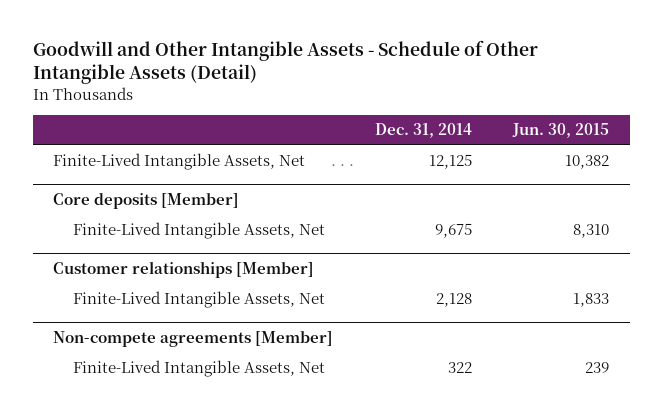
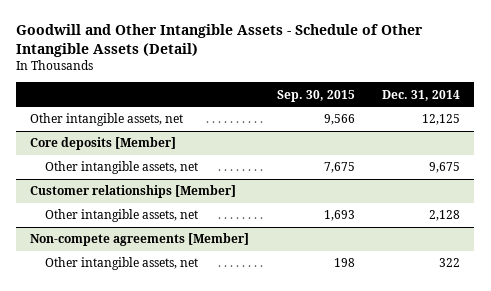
[512,123,610,139] Jun. 30, 2015 -> none
none -> [276,89,355,102] Sep. 30, 2015
[53,153,306,171] Finite-Lived Intangible Assets, Net -> [30,113,184,127] Other intangible assets, net
[73,222,326,240] Finite-Lived Intangible Assets, Net -> [44,161,198,175] Other intangible assets, net
[73,291,326,309] Finite-Lived Intangible Assets, Net -> [44,209,198,223] Other intangible assets, net
[73,360,326,378] Finite-Lived Intangible Assets, Net -> [44,257,198,271] Other intangible assets, net

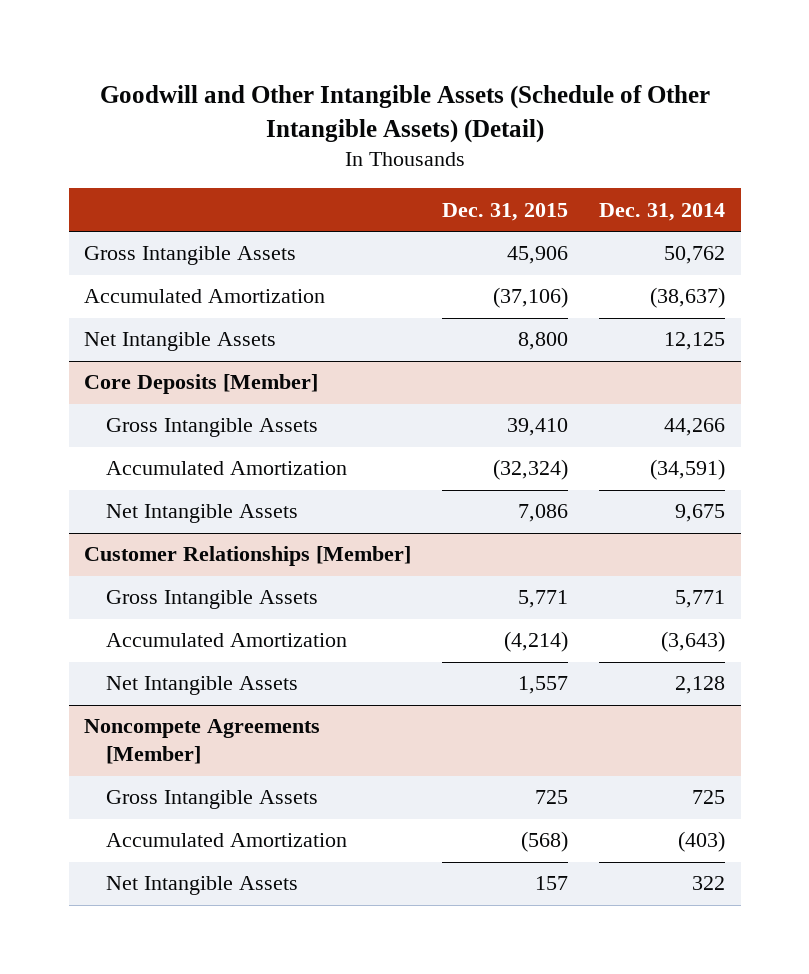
[16,24,424,57] Goodwill and Other Intangible Assets - Schedule of Other Intangible Assets (Detail) -> [99,84,710,143] Goodwill and Other Intangible Assets (Schedule of Other Intangible Assets) (Detail)
[276,89,355,102] Sep. 30, 2015 -> none
none -> [442,202,569,221] Dec. 31, 2015
none -> [84,246,297,266] Gross Intangible Assets
none -> [84,289,326,304] Accumulated Amortization
[30,113,184,127] Other intangible assets, net -> [84,332,277,352] Net Intangible Assets
[30,137,177,151] Core deposits [Member] -> [84,374,319,395] Core Deposits [Member]
none -> [106,418,319,438] Gross Intangible Assets
none -> [106,461,348,476] Accumulated Amortization
[44,161,198,175] Other intangible assets, net -> [106,504,299,524] Net Intangible Assets
[30,185,237,199] Customer relationships [Member] -> [84,546,412,567] Customer Relationships [Member]
none -> [106,590,319,610] Gross Intangible Assets
none -> [106,633,348,648] Accumulated Amortization
[44,209,198,223] Other intangible assets, net -> [106,676,299,696] Net Intangible Assets
[30,233,250,247] Non-compete agreements [Member] -> [84,719,321,765] Noncompete Agreements [Member]
none -> [106,790,319,810] Gross Intangible Assets
none -> [106,833,348,848] Accumulated Amortization
[44,257,198,271] Other intangible assets, net -> [106,876,299,896] Net Intangible Assets

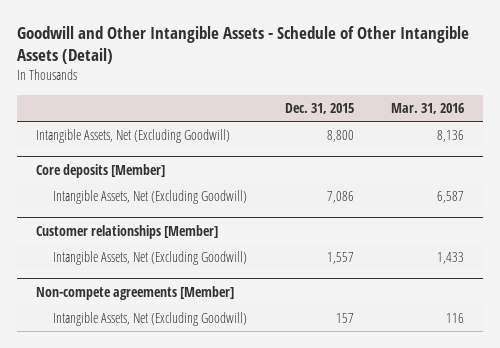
[99,84,710,143] Goodwill and Other Intangible Assets (Schedule of Other Intangible Assets) (Detail) -> [17,26,470,65] Goodwill and Other Intangible Assets - Schedule of Other Intangible Assets (Detail)
[599,202,726,221] Dec. 31, 2014 -> none
none -> [391,102,465,114] Mar. 31, 2016
[84,246,297,266] Gross Intangible Assets -> none
[84,289,326,304] Accumulated Amortization -> none
[106,418,319,438] Gross Intangible Assets -> none
[106,461,348,476] Accumulated Amortization -> none
[106,590,319,610] Gross Intangible Assets -> none
[106,633,348,648] Accumulated Amortization -> none
[106,790,319,810] Gross Intangible Assets -> none
[106,833,348,848] Accumulated Amortization -> none
[84,332,277,352] Net Intangible Assets -> [35,129,230,144] Intangible Assets, Net (Excluding Goodwill)
[84,374,319,395] Core Deposits [Member] -> [35,163,165,178] Core deposits [Member]
[106,504,299,524] Net Intangible Assets -> [53,190,248,205] Intangible Assets, Net (Excluding Goodwill)
[84,546,412,567] Customer Relationships [Member] -> [35,224,218,239] Customer relationships [Member]
[106,676,299,696] Net Intangible Assets -> [53,251,248,266] Intangible Assets, Net (Excluding Goodwill)
[84,719,321,765] Noncompete Agreements [Member] -> [35,285,234,300] Non-compete agreements [Member]
[106,876,299,896] Net Intangible Assets -> [53,312,248,327] Intangible Assets, Net (Excluding Goodwill)

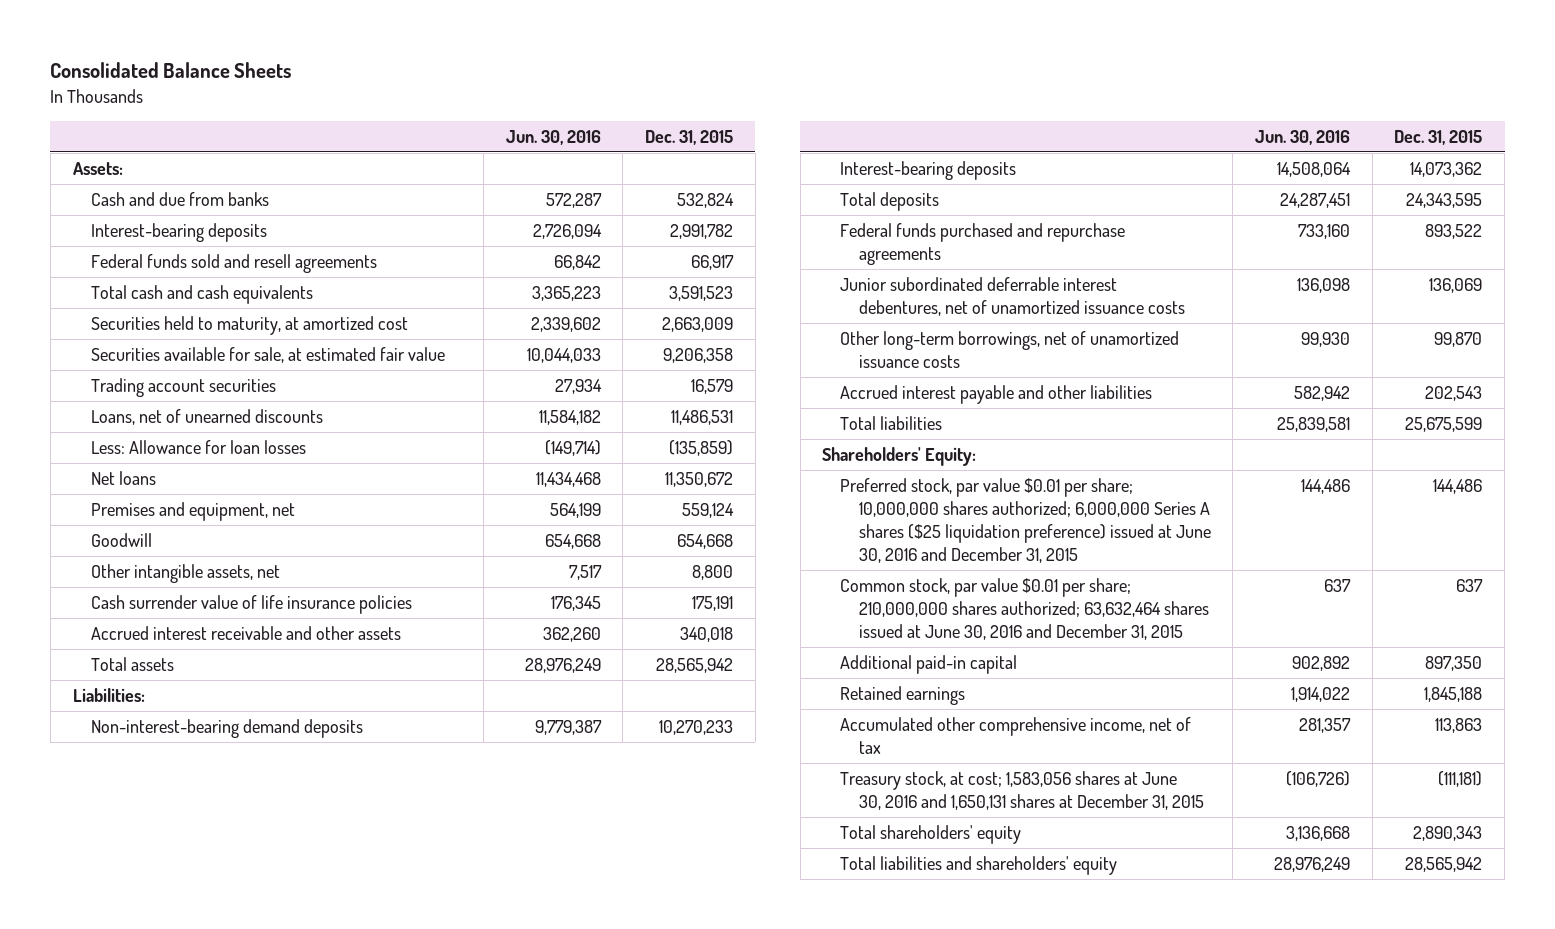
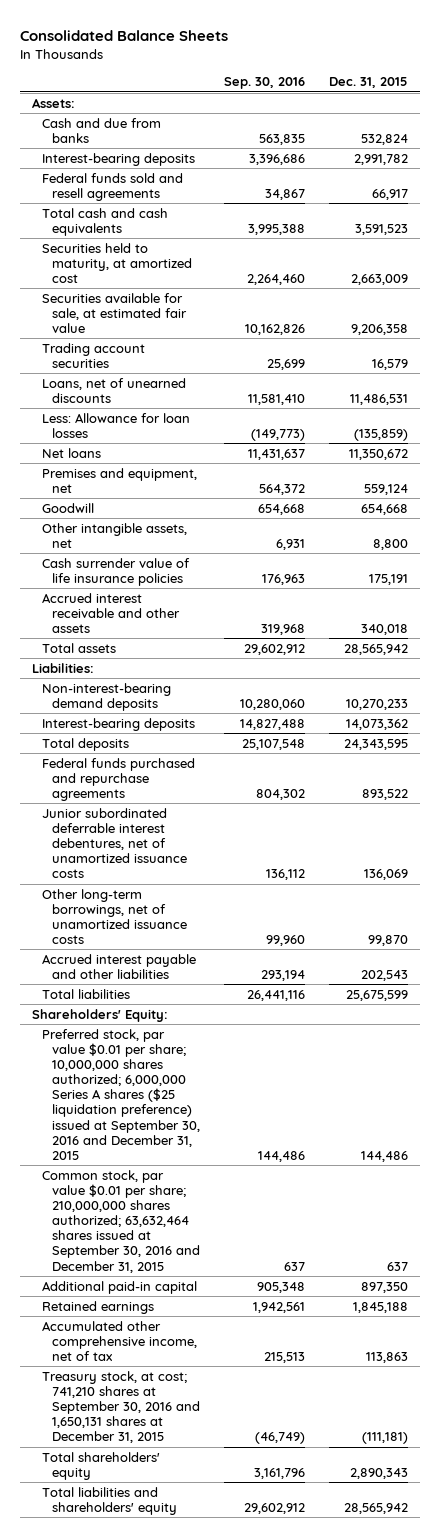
[505,129,601,145] Jun. 30, 2016 -> none
none -> [224,77,306,90] Sep. 30, 2016
[840,477,1211,563] Preferred stock, par value $0.01 per share; 10,000,000 shares authorized; 6,000,000 Series A shares ($25 liquidation preference) issued at June 30, 2016 and December 31, 2015 -> [42,1028,201,1160] Preferred stock, par value $0.01 per share; 10,000,000 shares authorized; 6,000,000 Series A shares ($25 liquidation preference) issued at September 30, 2016 and December 31, 2015
[840,577,1209,640] Common stock, par value $0.01 per share; 210,000,000 shares authorized; 63,632,464 shares issued at June 30, 2016 and December 31, 2015 -> [42,1169,201,1273] Common stock, par value $0.01 per share; 210,000,000 shares authorized; 63,632,464 shares issued at September 30, 2016 and December 31, 2015
[840,770,1204,810] Treasury stock, at cost; 1,583,056 shares at June 30, 2016 and 1,650,131 shares at December 31, 2015 -> [42,1370,201,1444] Treasury stock, at cost; 741,210 shares at September 30, 2016 and 1,650,131 shares at December 31, 2015

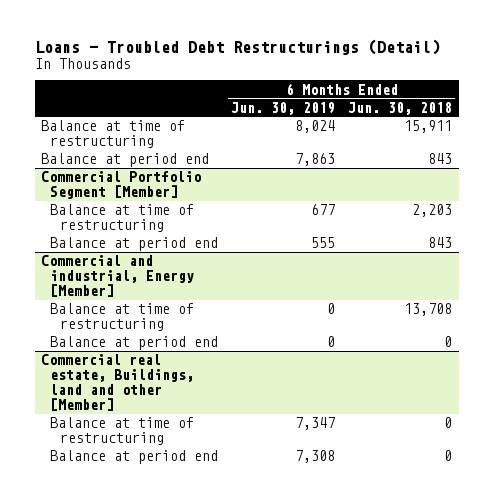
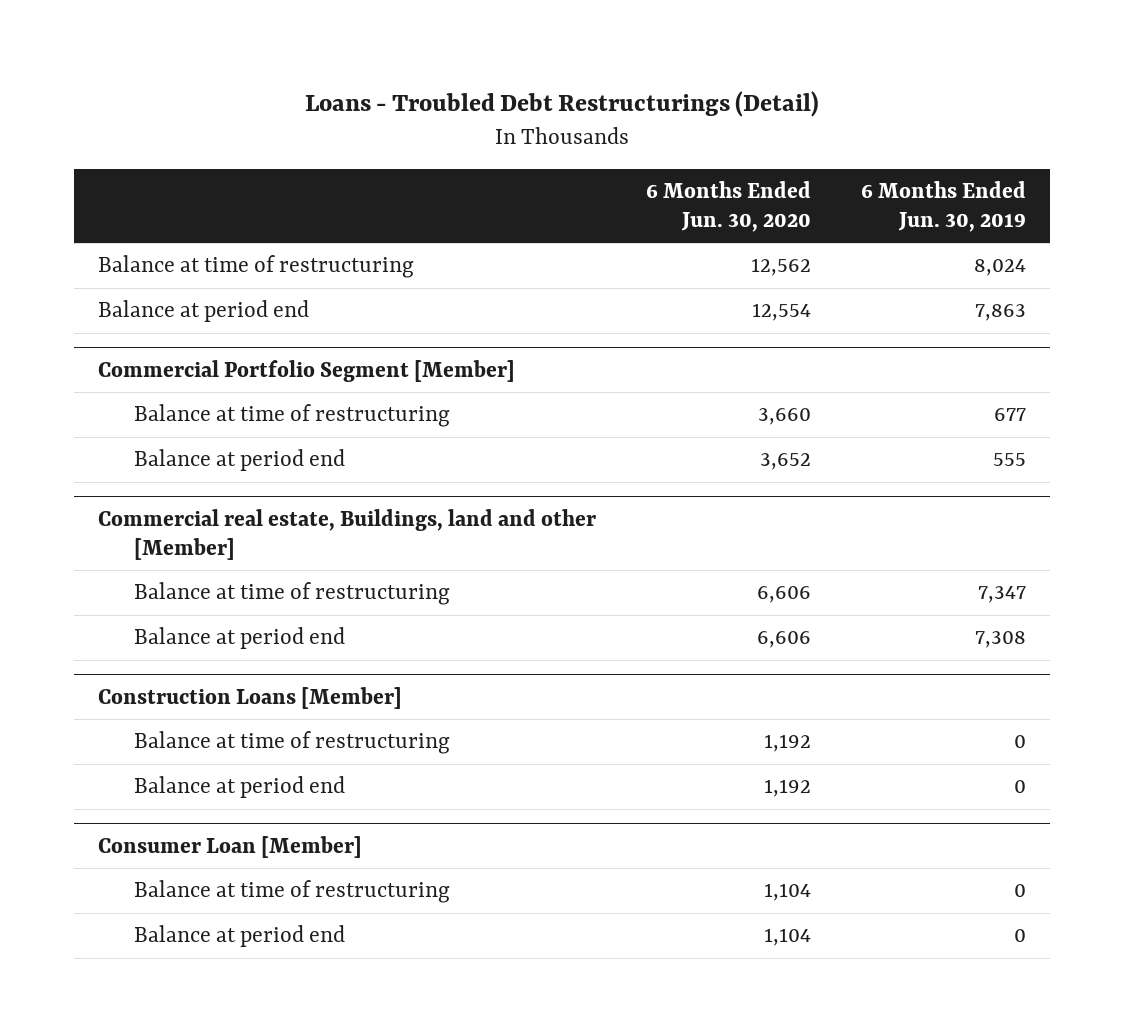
[348,101,453,115] Jun. 30, 2018 -> none
none -> [646,181,812,232] 6 Months Ended Jun. 30, 2020
[40,255,195,298] Commercial and industrial, Energy [Member] -> none
[50,303,195,332] Balance at time of restructuring -> none
[50,336,219,351] Balance at period end -> none
none -> [98,686,403,709] Construction Loans [Member]
none -> [133,731,450,755] Balance at time of restructuring
none -> [133,776,345,799] Balance at period end
none -> [98,835,363,858] Consumer Loan [Member]
none -> [133,880,450,904] Balance at time of restructuring
none -> [133,925,345,948] Balance at period end

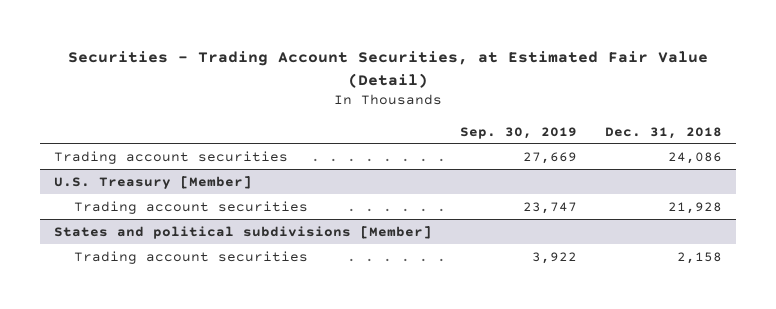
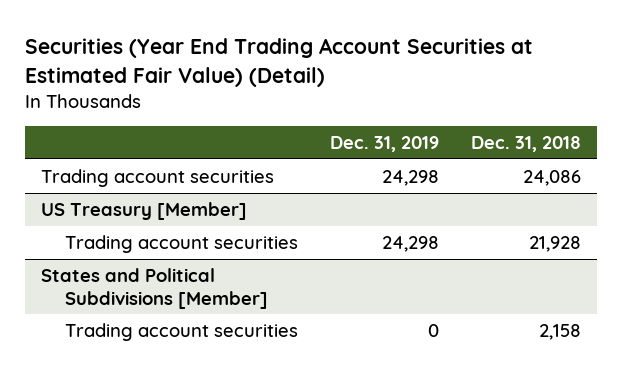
[67,51,708,88] Securities - Trading Account Securities, at Estimated Fair Value (Detail) -> [25,37,534,87] Securities (Year End Trading Account Securities at Estimated Fair Value) (Detail)
[459,126,577,139] Sep. 30, 2019 -> none
none -> [329,135,439,152] Dec. 31, 2019
[53,175,252,189] U.S. Treasury [Member] -> [41,201,248,220] US Treasury [Member]
[53,225,432,239] States and political subdivisions [Member] -> [41,267,268,309] States and Political Subdivisions [Member]

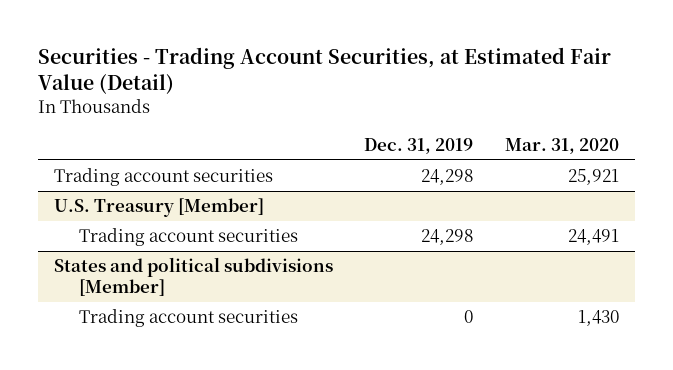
[25,37,534,87] Securities (Year End Trading Account Securities at Estimated Fair Value) (Detail) -> [38,47,612,95] Securities - Trading Account Securities, at Estimated Fair Value (Detail)
[471,135,582,152] Dec. 31, 2018 -> none
none -> [504,137,619,154] Mar. 31, 2020
[41,201,248,220] US Treasury [Member] -> [53,198,264,218] U.S. Treasury [Member]
[41,267,268,309] States and Political Subdivisions [Member] -> [53,257,333,296] States and political subdivisions [Member]

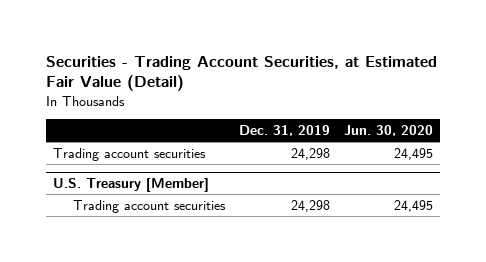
[504,137,619,154] Mar. 31, 2020 -> none
none -> [344,124,434,136] Jun. 30, 2020
[53,257,333,296] States and political subdivisions [Member] -> none
[79,309,299,328] Trading account securities -> none

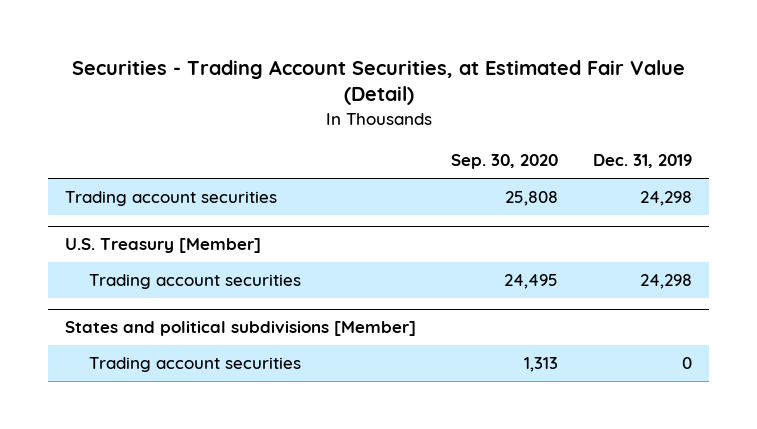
[344,124,434,136] Jun. 30, 2020 -> none
none -> [451,154,559,170] Sep. 30, 2020
none -> [65,321,417,337] States and political subdivisions [Member]
none -> [88,357,301,373] Trading account securities

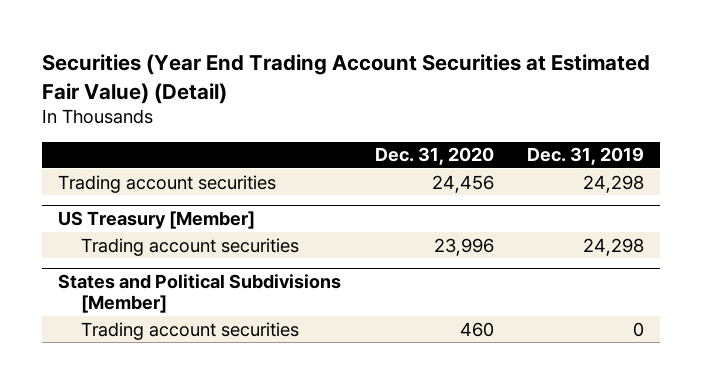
[71,59,685,106] Securities - Trading Account Securities, at Estimated Fair Value (Detail) -> [41,54,650,104] Securities (Year End Trading Account Securities at Estimated Fair Value) (Detail)
[451,154,559,170] Sep. 30, 2020 -> none
none -> [374,147,494,166] Dec. 31, 2020
[65,238,262,254] U.S. Treasury [Member] -> [58,211,256,230] US Treasury [Member]
[65,321,417,337] States and political subdivisions [Member] -> [58,274,342,314] States and Political Subdivisions [Member]

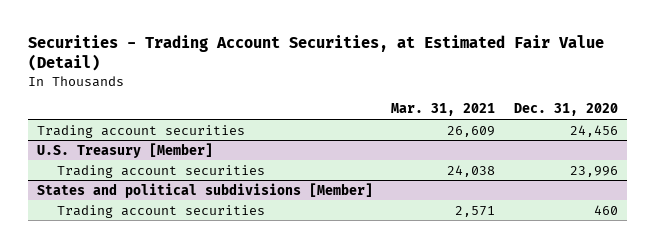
[41,54,650,104] Securities (Year End Trading Account Securities at Estimated Fair Value) (Detail) -> [27,34,604,71] Securities - Trading Account Securities, at Estimated Fair Value (Detail)
[526,147,644,166] Dec. 31, 2019 -> none
none -> [391,103,496,117] Mar. 31, 2021
[58,211,256,230] US Treasury [Member] -> [36,142,213,158] U.S. Treasury [Member]
[58,274,342,314] States and Political Subdivisions [Member] -> [36,182,373,198] States and political subdivisions [Member]

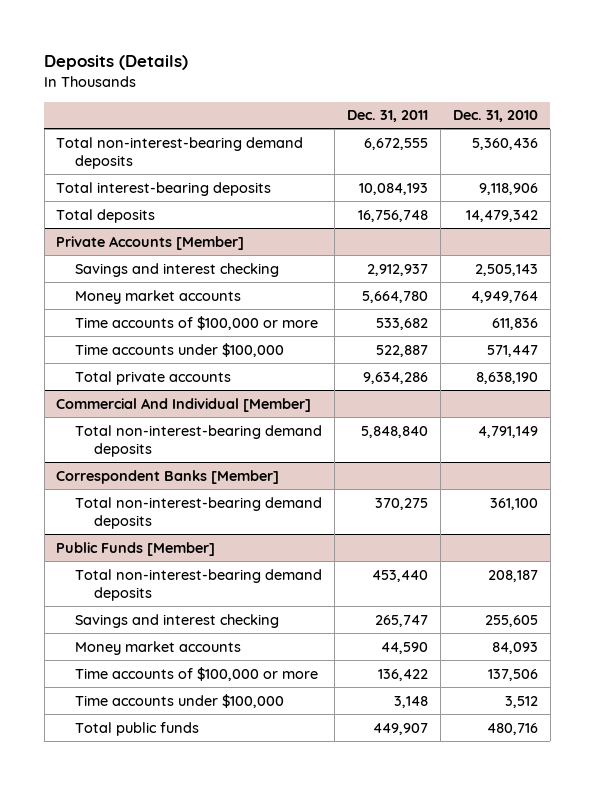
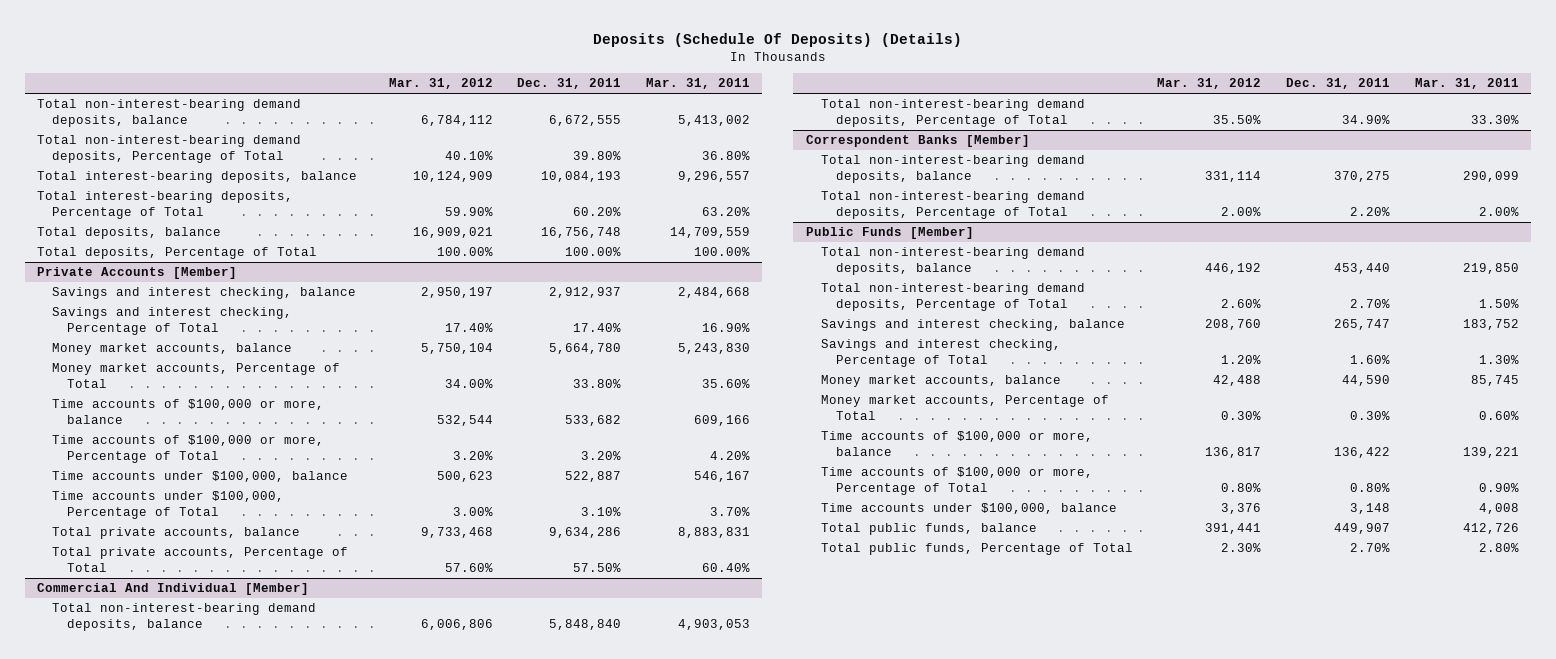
[44,54,189,70] Deposits (Details) -> [592,32,962,47] Deposits (Schedule Of Deposits) (Details)
[452,110,538,123] Dec. 31, 2010 -> none
none -> [388,78,493,90] Mar. 31, 2012
none -> [646,78,751,90] Mar. 31, 2011
[56,136,304,170] Total non-interest-bearing demand deposits -> [36,99,301,127] Total non-interest-bearing demand deposits, balance
none -> [36,135,301,163] Total non-interest-bearing demand deposits, Percentage of Total
[56,181,272,196] Total interest-bearing deposits -> [36,171,357,184] Total interest-bearing deposits, balance
none -> [36,191,293,219] Total interest-bearing deposits, Percentage of Total
[56,208,156,223] Total deposits -> [36,227,221,240] Total deposits, balance
none -> [36,247,317,260] Total deposits, Percentage of Total
[75,262,280,277] Savings and interest checking -> [51,287,356,300] Savings and interest checking, balance
none -> [51,307,292,335] Savings and interest checking, Percentage of Total
[75,289,242,304] Money market accounts -> [51,343,292,356] Money market accounts, balance
none -> [51,363,340,388] Money market accounts, Percentage of Total
[75,315,319,330] Time accounts of $100,000 or more -> [51,399,324,424] Time accounts of $100,000 or more, balance
none -> [51,435,324,463] Time accounts of $100,000 or more, Percentage of Total
[75,342,285,357] Time accounts under $100,000 -> [51,471,348,483] Time accounts under $100,000, balance
none -> [51,491,284,519] Time accounts under $100,000, Percentage of Total
[75,370,232,385] Total private accounts -> [51,527,300,540] Total private accounts, balance
none -> [51,547,348,572] Total private accounts, Percentage of Total
[75,424,323,458] Total non-interest-bearing demand deposits -> [51,603,316,631] Total non-interest-bearing demand deposits, balance
none -> [820,99,1085,127] Total non-interest-bearing demand deposits, Percentage of Total
[75,496,323,530] Total non-interest-bearing demand deposits -> [820,155,1085,183] Total non-interest-bearing demand deposits, balance
none -> [820,191,1085,219] Total non-interest-bearing demand deposits, Percentage of Total
[75,568,323,602] Total non-interest-bearing demand deposits -> [820,247,1085,275] Total non-interest-bearing demand deposits, balance
none -> [820,283,1085,311] Total non-interest-bearing demand deposits, Percentage of Total
[75,613,280,628] Savings and interest checking -> [820,319,1125,332] Savings and interest checking, balance
none -> [820,339,1061,367] Savings and interest checking, Percentage of Total
[75,640,242,655] Money market accounts -> [820,375,1061,388] Money market accounts, balance
none -> [820,395,1109,420] Money market accounts, Percentage of Total
[75,666,319,681] Time accounts of $100,000 or more -> [820,431,1093,456] Time accounts of $100,000 or more, balance
none -> [820,467,1093,495] Time accounts of $100,000 or more, Percentage of Total
[75,693,285,708] Time accounts under $100,000 -> [820,503,1117,515] Time accounts under $100,000, balance
[75,721,200,736] Total public funds -> [820,523,1037,536] Total public funds, balance
none -> [820,543,1133,556] Total public funds, Percentage of Total

